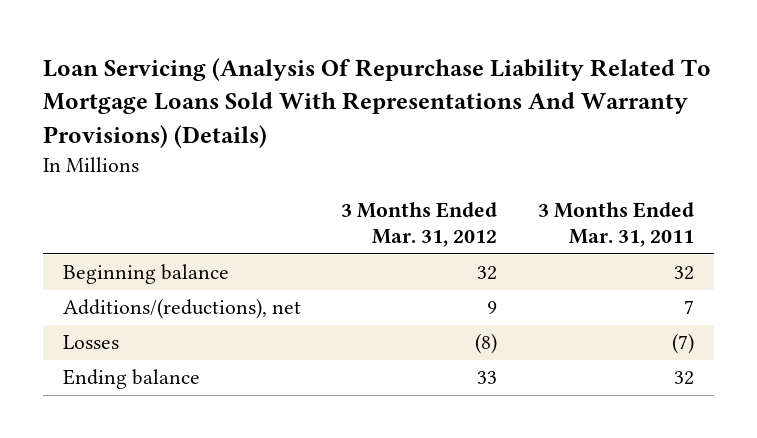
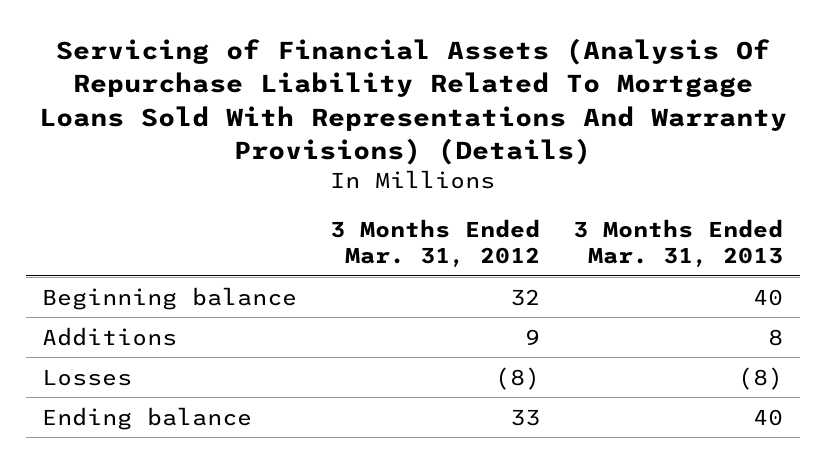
[42,58,711,148] Loan Servicing (Analysis Of Repurchase Liability Related To Mortgage Loans Sold With Representations And Warranty Provisions) (Details) -> [38,38,787,165] Servicing of Financial Assets (Analysis Of Repurchase Liability Related To Mortgage Loans Sold With Representations And Warranty Provisions) (Details)
[537,202,694,248] 3 Months Ended Mar. 31, 2011 -> none
none -> [573,218,784,268] 3 Months Ended Mar. 31, 2013
[63,298,302,320] Additions/(reductions), net -> [42,326,178,346] Additions

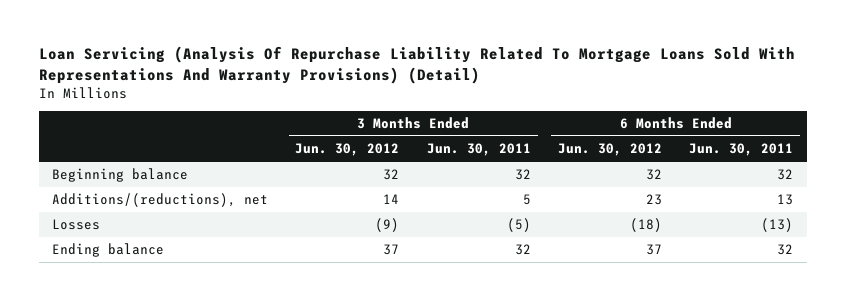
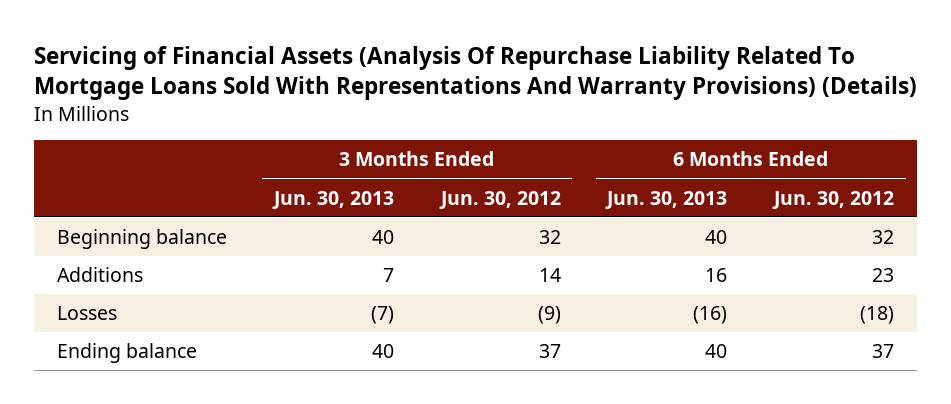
[38,46,795,84] Loan Servicing (Analysis Of Repurchase Liability Related To Mortgage Loans Sold With Representations And Warranty Provisions) (Detail) -> [33,46,917,101] Servicing of Financial Assets (Analysis Of Repurchase Liability Related To Mortgage Loans Sold With Representations And Warranty Provisions) (Details)
[426,143,531,157] Jun. 30, 2011 -> none
[689,143,794,157] Jun. 30, 2011 -> none
none -> [271,190,394,209] Jun. 30, 2013
none -> [605,190,728,209] Jun. 30, 2013
[52,193,269,208] Additions/(reductions), net -> [57,267,144,283] Additions

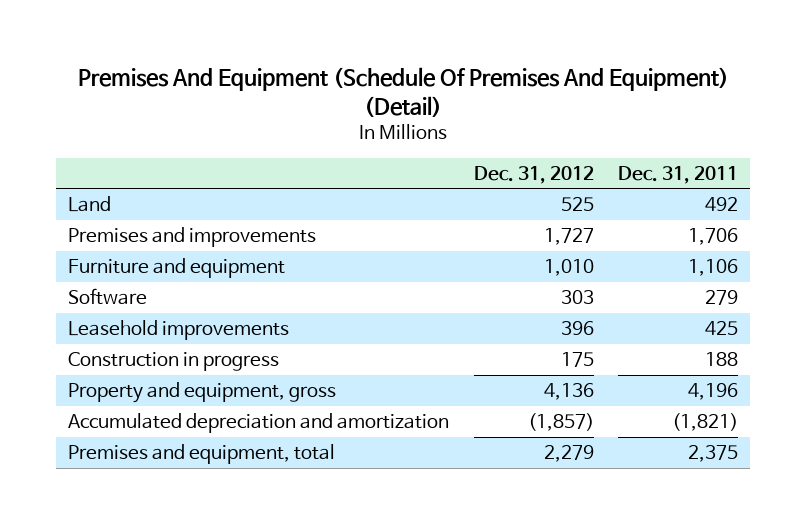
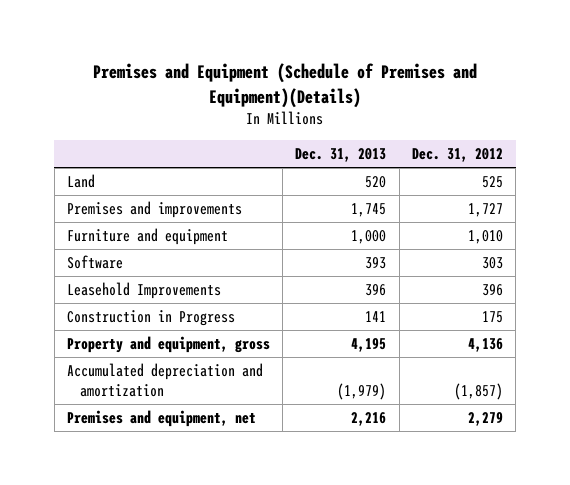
[78,66,730,117] Premises And Equipment (Schedule Of Premises And Equipment) (Detail) -> [92,63,477,108] Premises and Equipment (Schedule of Premises and Equipment)(Details)
[618,165,739,184] Dec. 31, 2011 -> none
none -> [295,147,387,162] Dec. 31, 2013
[68,320,290,341] Leasehold improvements -> [66,282,221,300] Leasehold Improvements
[68,352,280,372] Construction in progress -> [66,310,235,327] Construction in Progress
[68,444,336,465] Premises and equipment, total -> [66,410,256,428] Premises and equipment, net

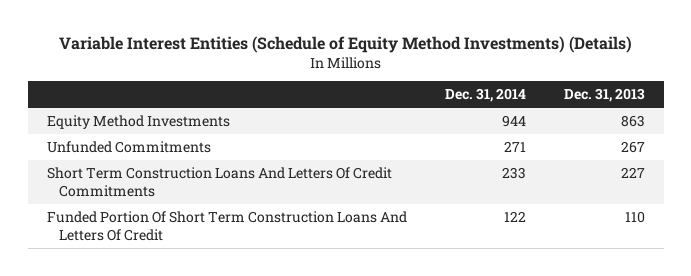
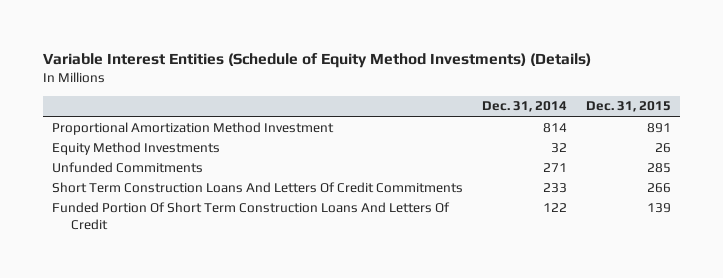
[563,88,645,103] Dec. 31, 2013 -> none
none -> [585,101,671,113] Dec. 31, 2015
none -> [52,121,335,135] Proportional Amortization Method Investment
[501,114,526,127] 944 -> [551,142,568,153] 32

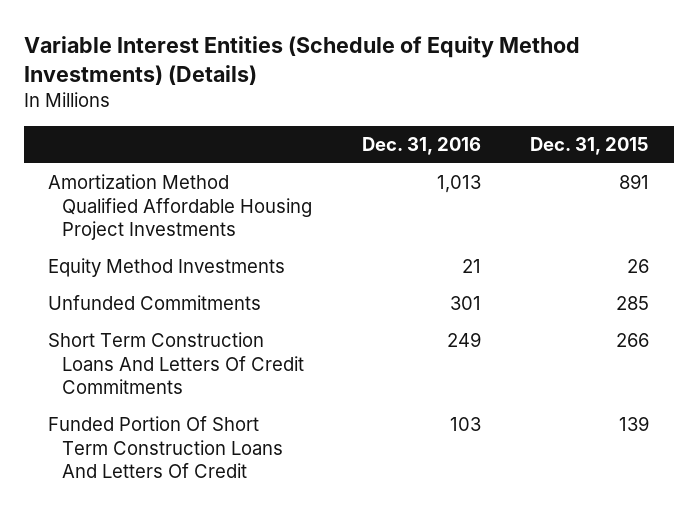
[482,101,568,113] Dec. 31, 2014 -> none
none -> [361,136,481,155] Dec. 31, 2016
[52,121,335,135] Proportional Amortization Method Investment -> [48,174,313,240] Amortization Method Qualified Affordable Housing Project Investments

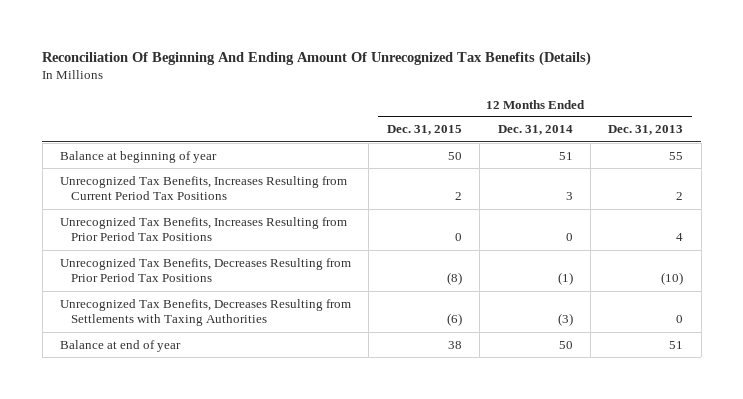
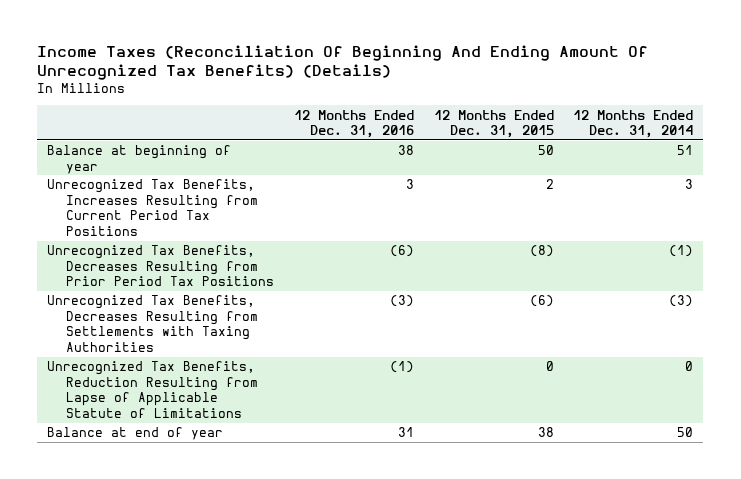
[42,51,592,67] Reconciliation Of Beginning And Ending Amount Of Unrecognized Tax Benefits (Details) -> [37,44,649,81] Income Taxes (Reconciliation Of Beginning And Ending Amount Of Unrecognized Tax Benefits) (Details)
[608,125,684,136] Dec. 31, 2013 -> none
none -> [293,109,414,139] 12 Months Ended Dec. 31, 2016
[60,216,348,242] Unrecognized Tax Benefits, Increases Resulting from Prior Period Tax Positions -> none
none -> [47,361,259,419] Unrecognized Tax Benefits, Reduction Resulting from Lapse of Applicable Statute of Limitations

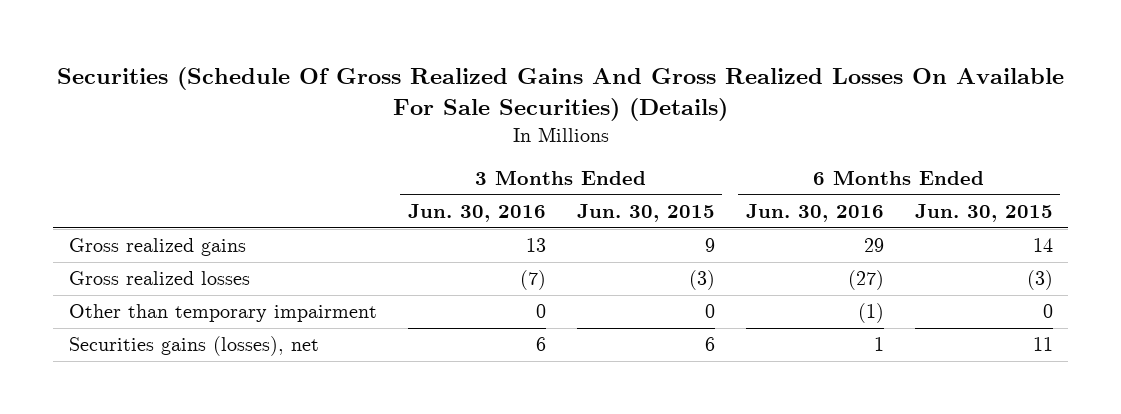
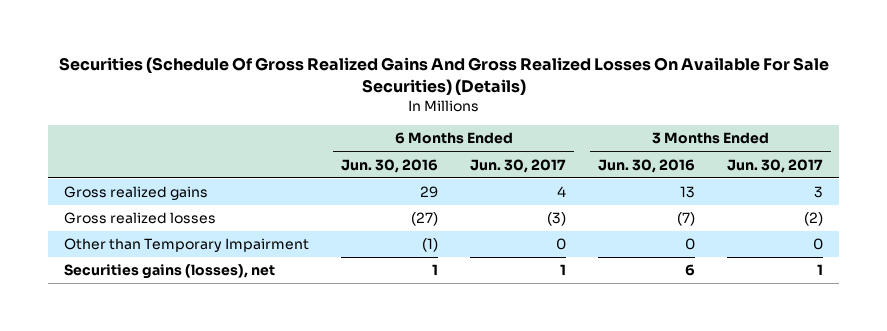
[576,204,715,223] Jun. 30, 2015 -> none
[914,204,1053,223] Jun. 30, 2015 -> none
none -> [470,158,567,173] Jun. 30, 2017
none -> [727,158,824,173] Jun. 30, 2017
[68,304,377,323] Other than temporary impairment -> [64,238,310,253] Other than Temporary Impairment

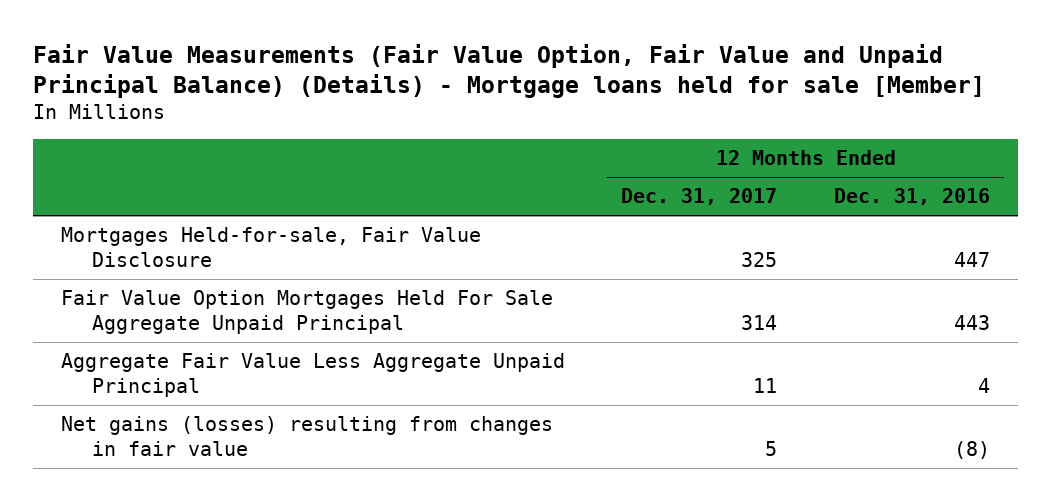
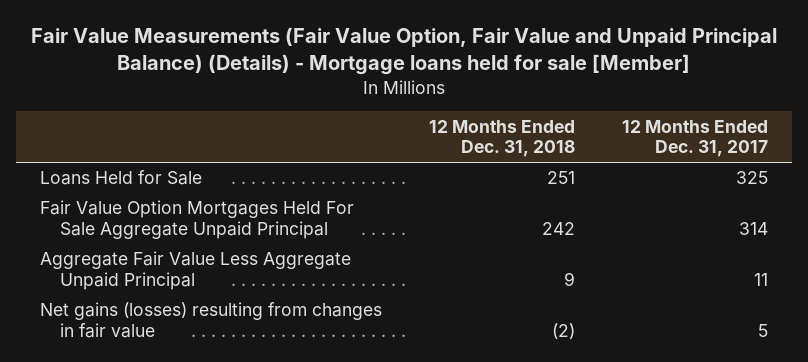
[833,188,990,206] Dec. 31, 2016 -> none
none -> [429,119,576,158] 12 Months Ended Dec. 31, 2018
[60,227,481,267] Mortgages Held-for-sale, Fair Value Disclosure -> [39,170,202,186] Loans Held for Sale

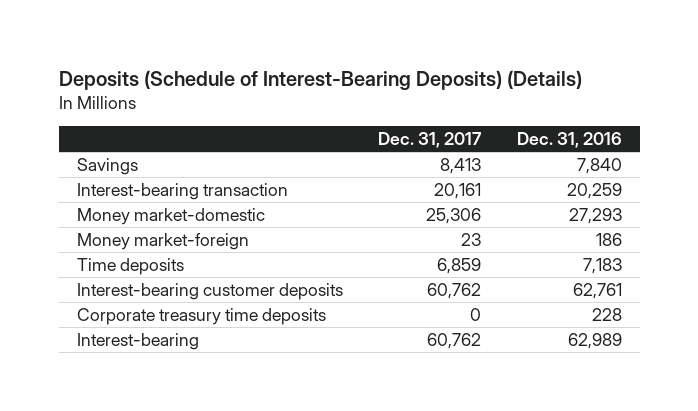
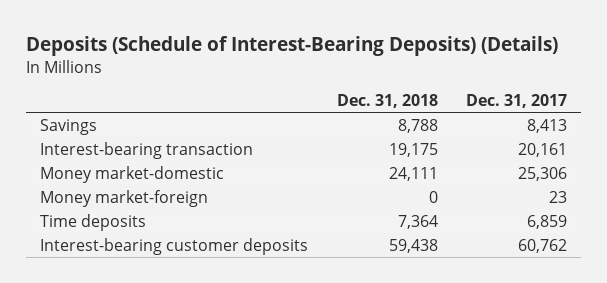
[516,132,622,149] Dec. 31, 2016 -> none
none -> [336,94,438,109] Dec. 31, 2018
[76,307,326,325] Corporate treasury time deposits -> none
[76,332,199,350] Interest-bearing -> none

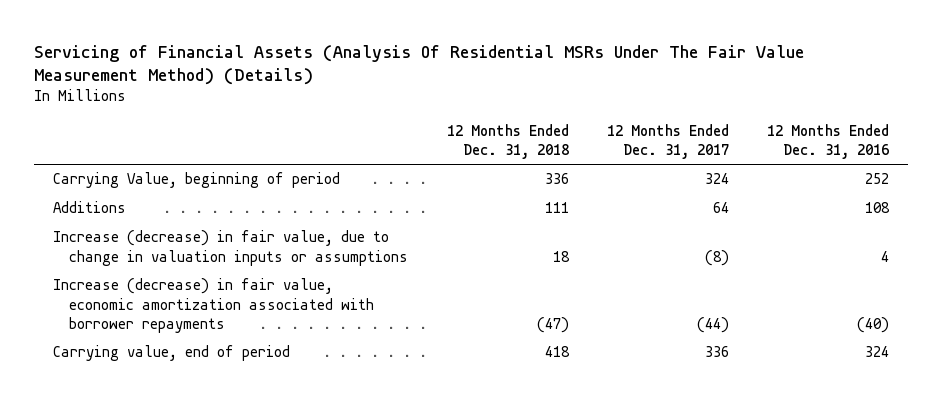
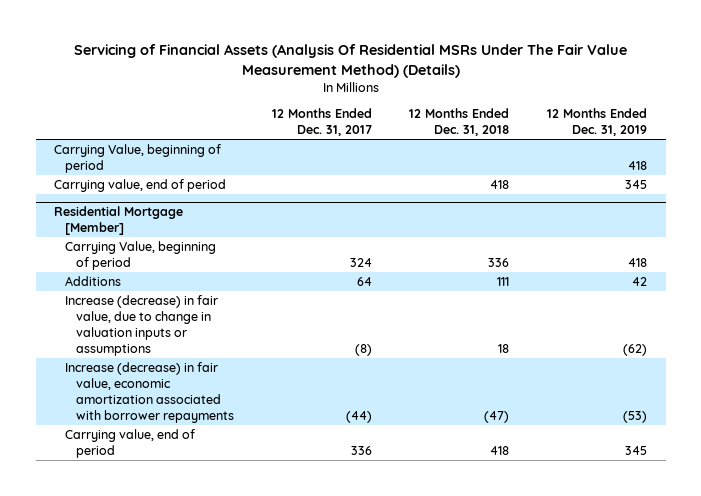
[767,123,890,160] 12 Months Ended Dec. 31, 2016 -> none
none -> [546,108,647,137] 12 Months Ended Dec. 31, 2019
none -> [54,144,222,174] Carrying Value, beginning of period
none -> [54,179,227,193] Carrying value, end of period
none -> [54,206,184,236] Residential Mortgage [Member]

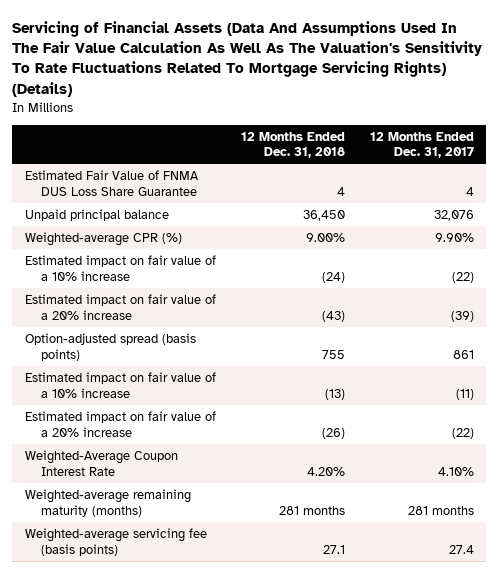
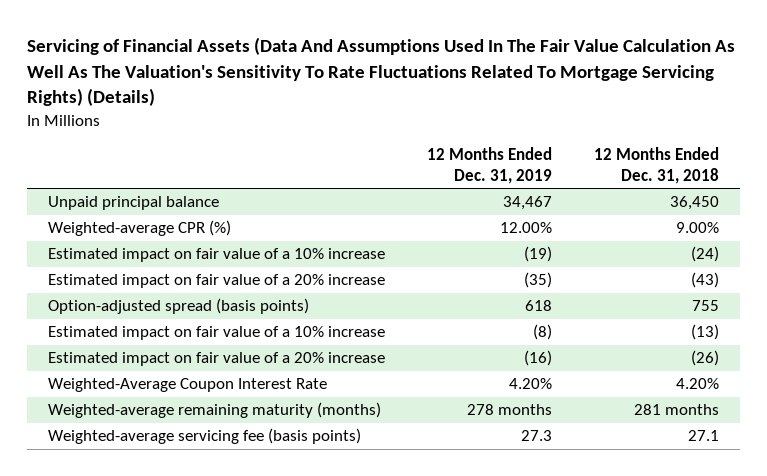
[369,131,474,159] 12 Months Ended Dec. 31, 2017 -> none
none -> [426,147,552,184] 12 Months Ended Dec. 31, 2019
[24,169,199,196] Estimated Fair Value of FNMA DUS Loss Share Guarantee -> none

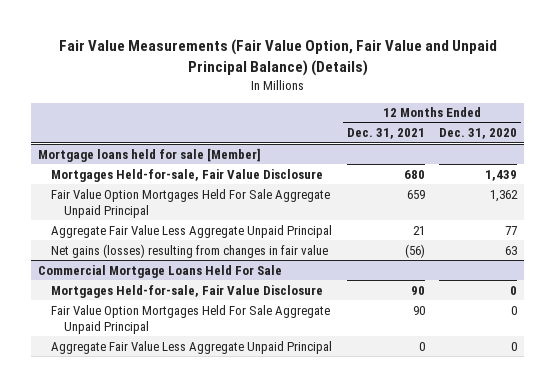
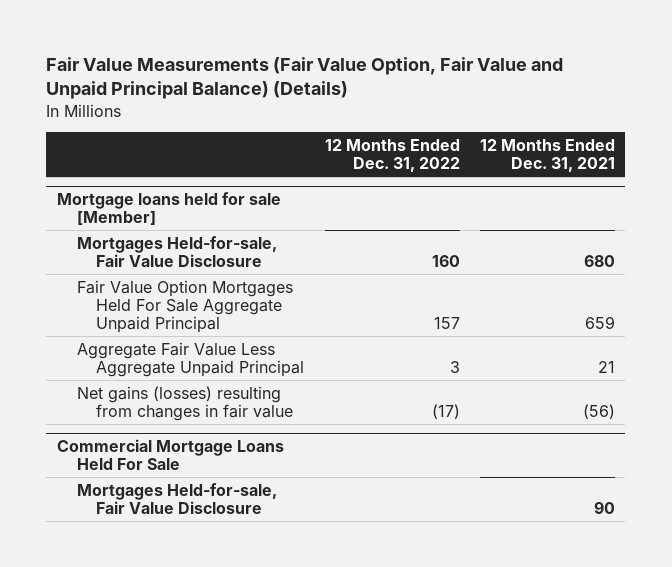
[439,128,518,140] Dec. 31, 2020 -> none
none -> [324,138,460,173] 12 Months Ended Dec. 31, 2022
[51,304,331,334] Fair Value Option Mortgages Held For Sale Aggregate Unpaid Principal -> none
[51,340,333,354] Aggregate Fair Value Less Aggregate Unpaid Principal -> none

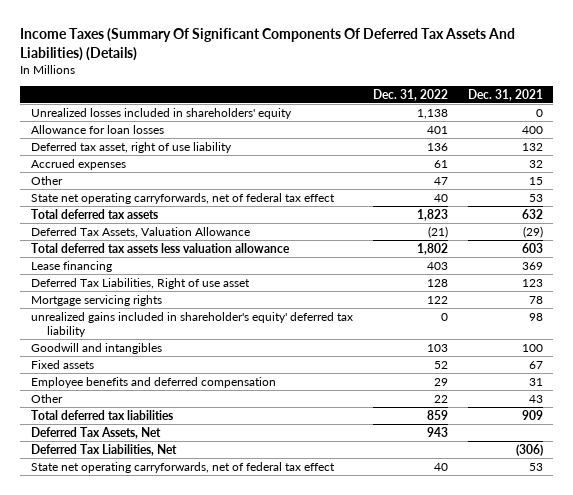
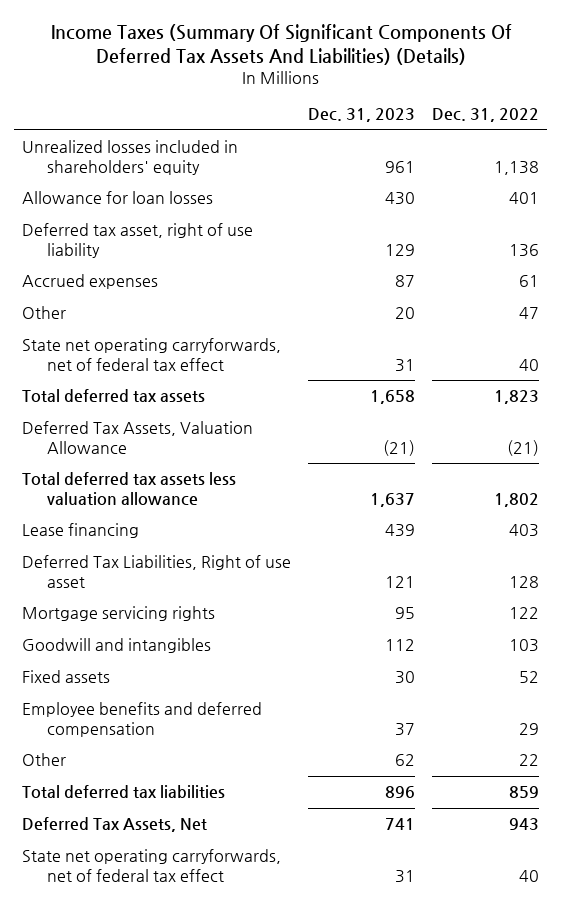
[467,88,543,101] Dec. 31, 2021 -> none
none -> [308,108,416,123] Dec. 31, 2023
[30,311,353,338] unrealized gains included in shareholder's equity' deferred tax liability -> none
[30,443,177,456] Deferred Tax Liabilities, Net -> none

